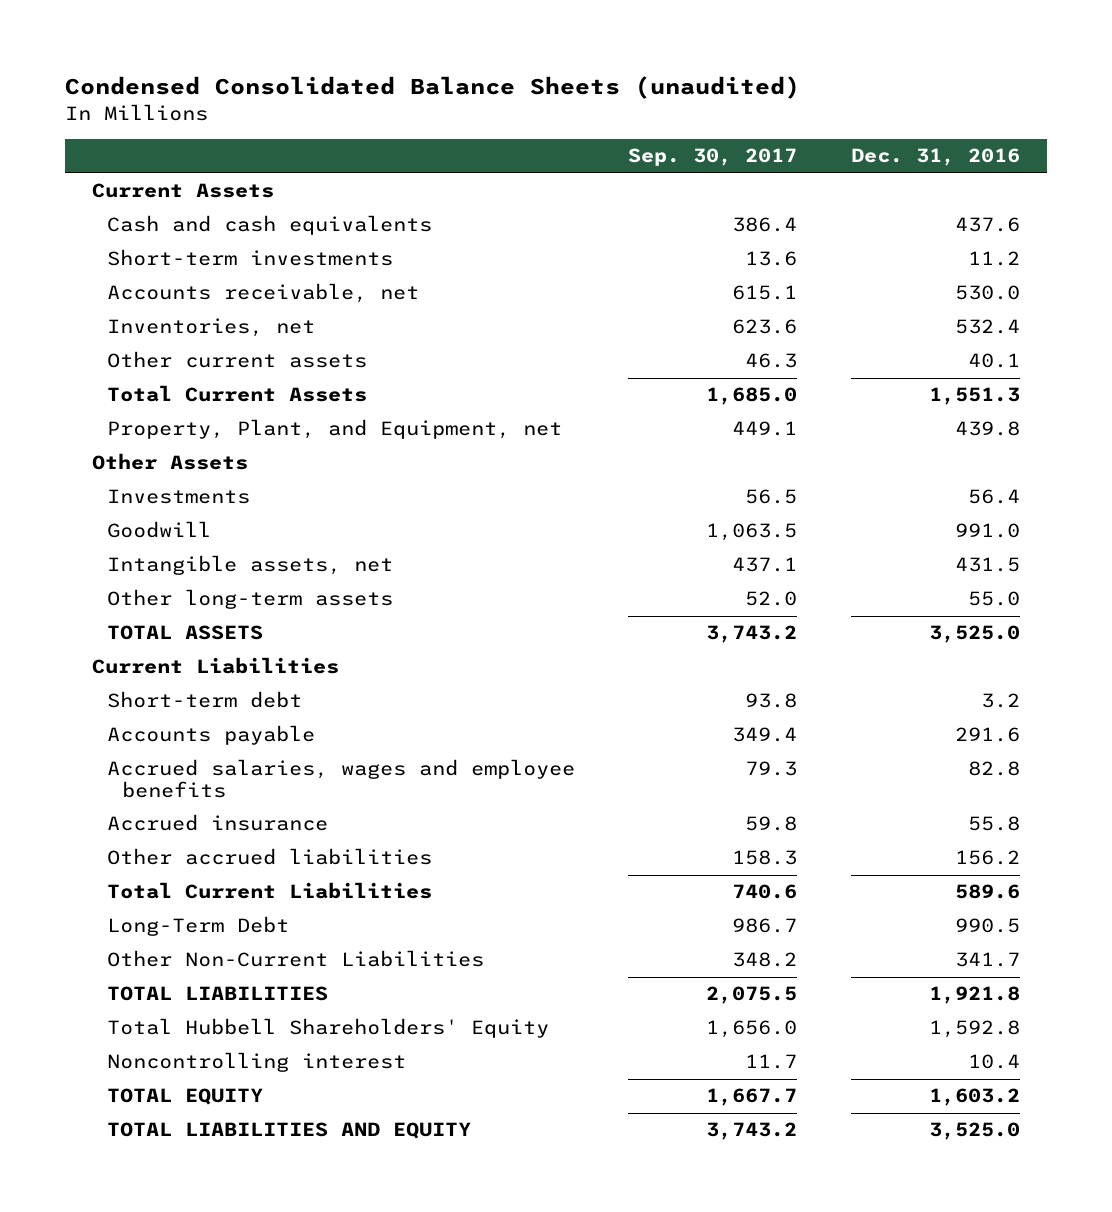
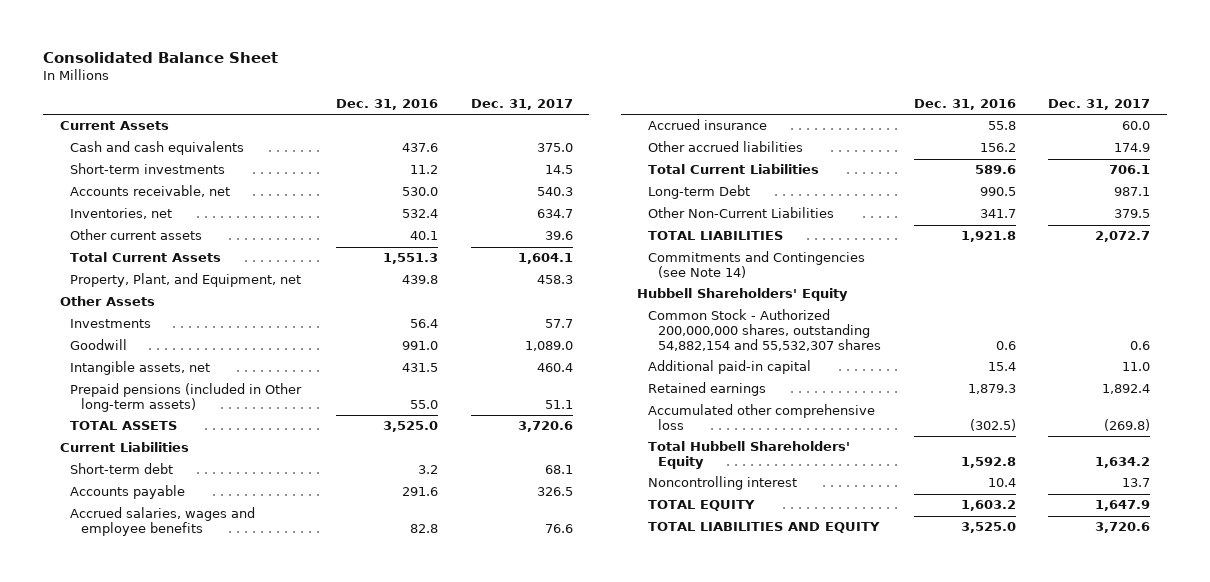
[65,76,801,100] Condensed Consolidated Balance Sheets (unaudited) -> [43,51,279,63] Consolidated Balance Sheet
[628,148,798,167] Sep. 30, 2017 -> none
none -> [470,98,573,110] Dec. 31, 2017
[106,589,393,610] Other long-term assets -> [70,383,303,413] Prepaid pensions (included in Other long-term assets)
[106,916,289,937] Long-Term Debt -> [647,185,750,200] Long-term Debt
none -> [647,251,865,279] Commitments and Contingencies (see Note 14)
none -> [636,288,848,302] Hubbell Shareholders' Equity
none -> [647,309,882,351] Common Stock - Authorized 200,000,000 shares, outstanding 54,882,154 and 55,532,307 shares
none -> [647,360,811,375] Additional paid-in capital
none -> [647,382,766,397] Retained earnings
none -> [647,404,875,431] Accumulated other comprehensive loss

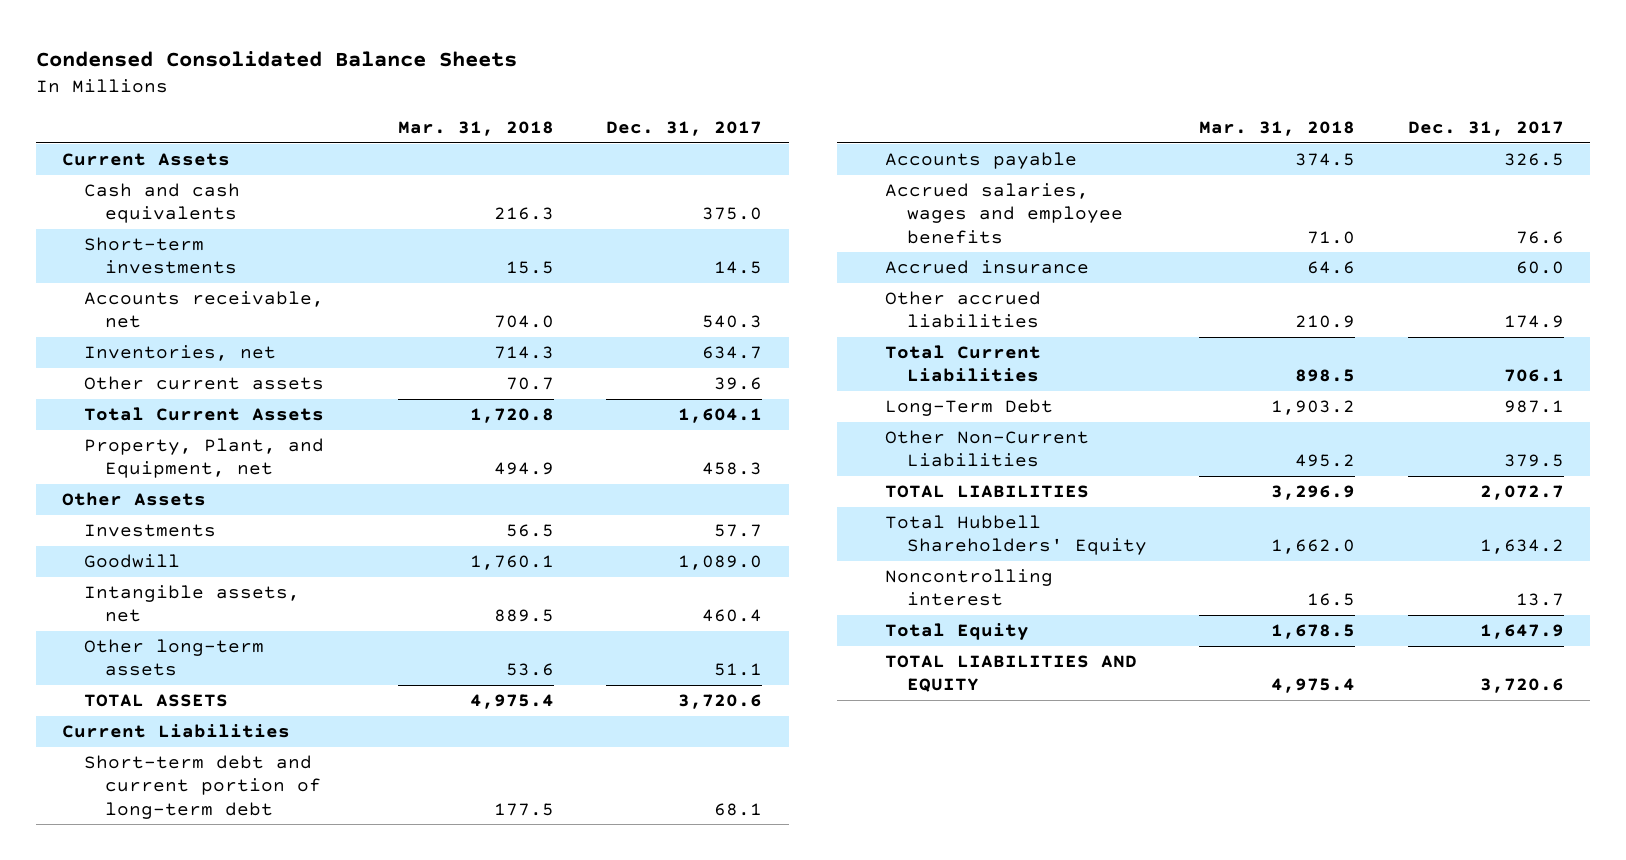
[43,51,279,63] Consolidated Balance Sheet -> [35,51,517,68] Condensed Consolidated Balance Sheets
[336,98,439,110] Dec. 31, 2016 -> none
none -> [397,120,554,136] Mar. 31, 2018
[70,383,303,413] Prepaid pensions (included in Other long-term assets) -> [83,639,264,677] Other long-term assets
[70,463,174,475] Short-term debt -> [83,755,322,819] Short-term debt and current portion of long-term debt
[647,185,750,200] Long-term Debt -> [885,399,1054,417] Long-Term Debt
[647,251,865,279] Commitments and Contingencies (see Note 14) -> none
[636,288,848,302] Hubbell Shareholders' Equity -> none
[647,309,882,351] Common Stock - Authorized 200,000,000 shares, outstanding 54,882,154 and 55,532,307 shares -> none
[647,360,811,375] Additional paid-in capital -> none
[647,382,766,397] Retained earnings -> none
[647,404,875,431] Accumulated other comprehensive loss -> none
[647,500,755,512] TOTAL EQUITY -> [885,623,1030,641] Total Equity

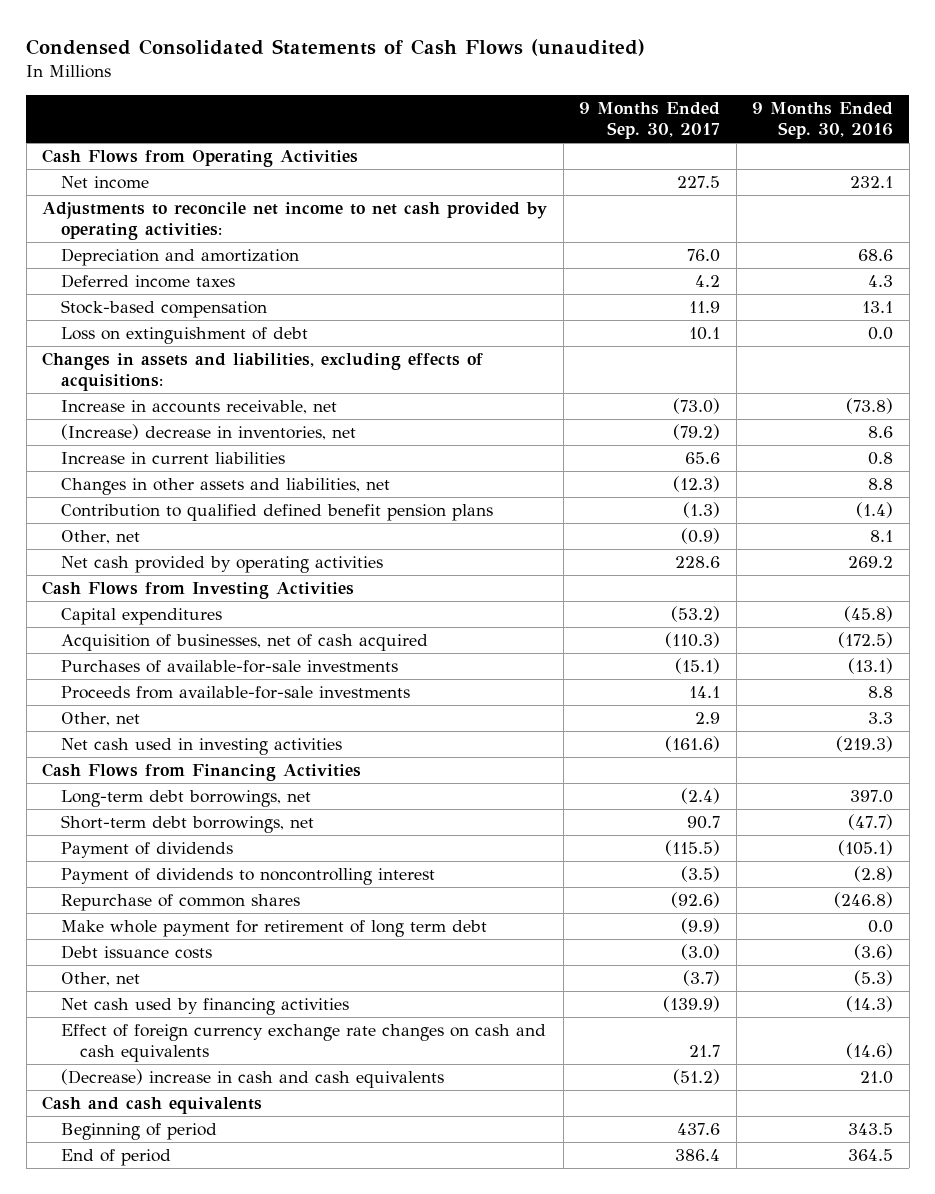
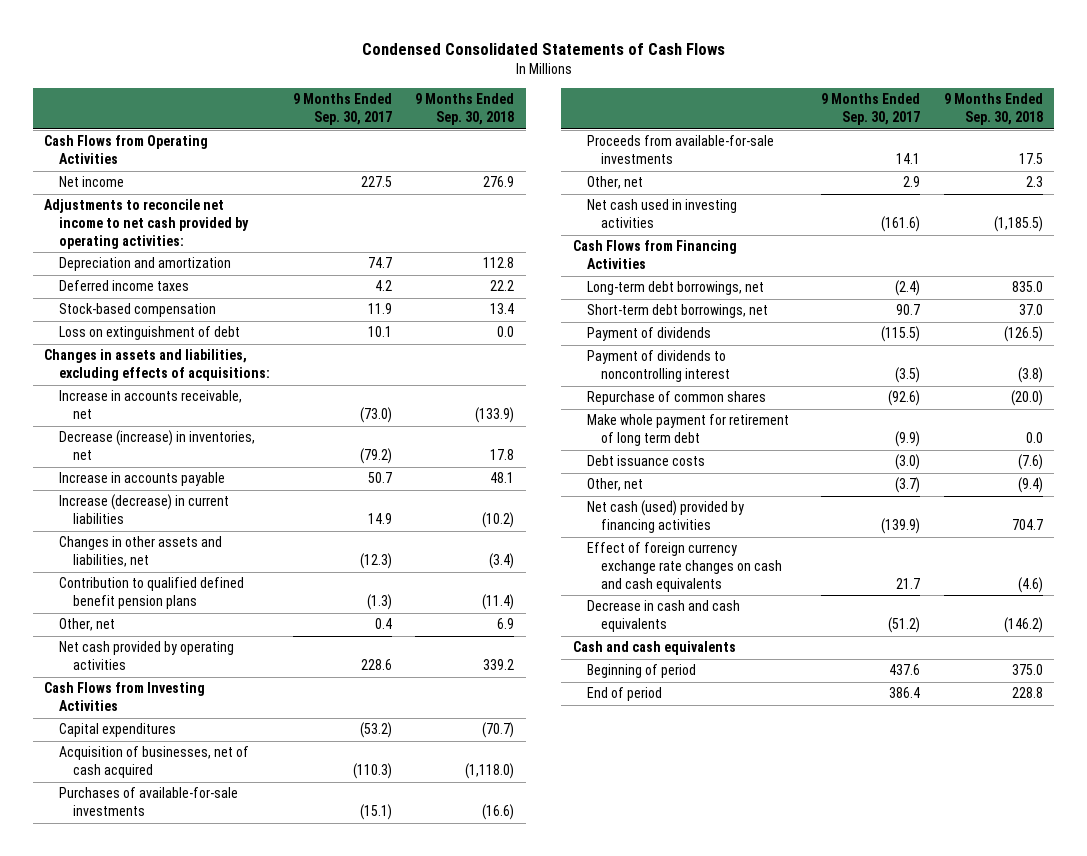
[26,38,646,56] Condensed Consolidated Statements of Cash Flows (unaudited) -> [361,42,725,55] Condensed Consolidated Statements of Cash Flows
[752,102,894,140] 9 Months Ended Sep. 30, 2016 -> none
none -> [415,93,515,126] 9 Months Ended Sep. 30, 2018
[687,248,721,262] 76.0 -> [367,257,392,269] 74.7
[61,423,357,440] (Increase) decrease in inventories, net -> [58,430,255,461] Decrease (increase) in inventories, net
none -> [58,472,225,487] Increase in accounts payable
[61,451,286,464] Increase in current liabilities -> [58,494,229,525] Increase (decrease) in current liabilities
[685,451,721,464] 65.6 -> [367,513,392,525] 14.9
[681,527,721,544] (0.9) -> [374,618,392,630] 0.4
[61,997,350,1015] Net cash used by financing activities -> [587,500,745,534] Net cash (used) provided by financing activities
[61,1068,445,1088] (Decrease) increase in cash and cash equivalents -> [587,600,741,633] Decrease in cash and cash equivalents

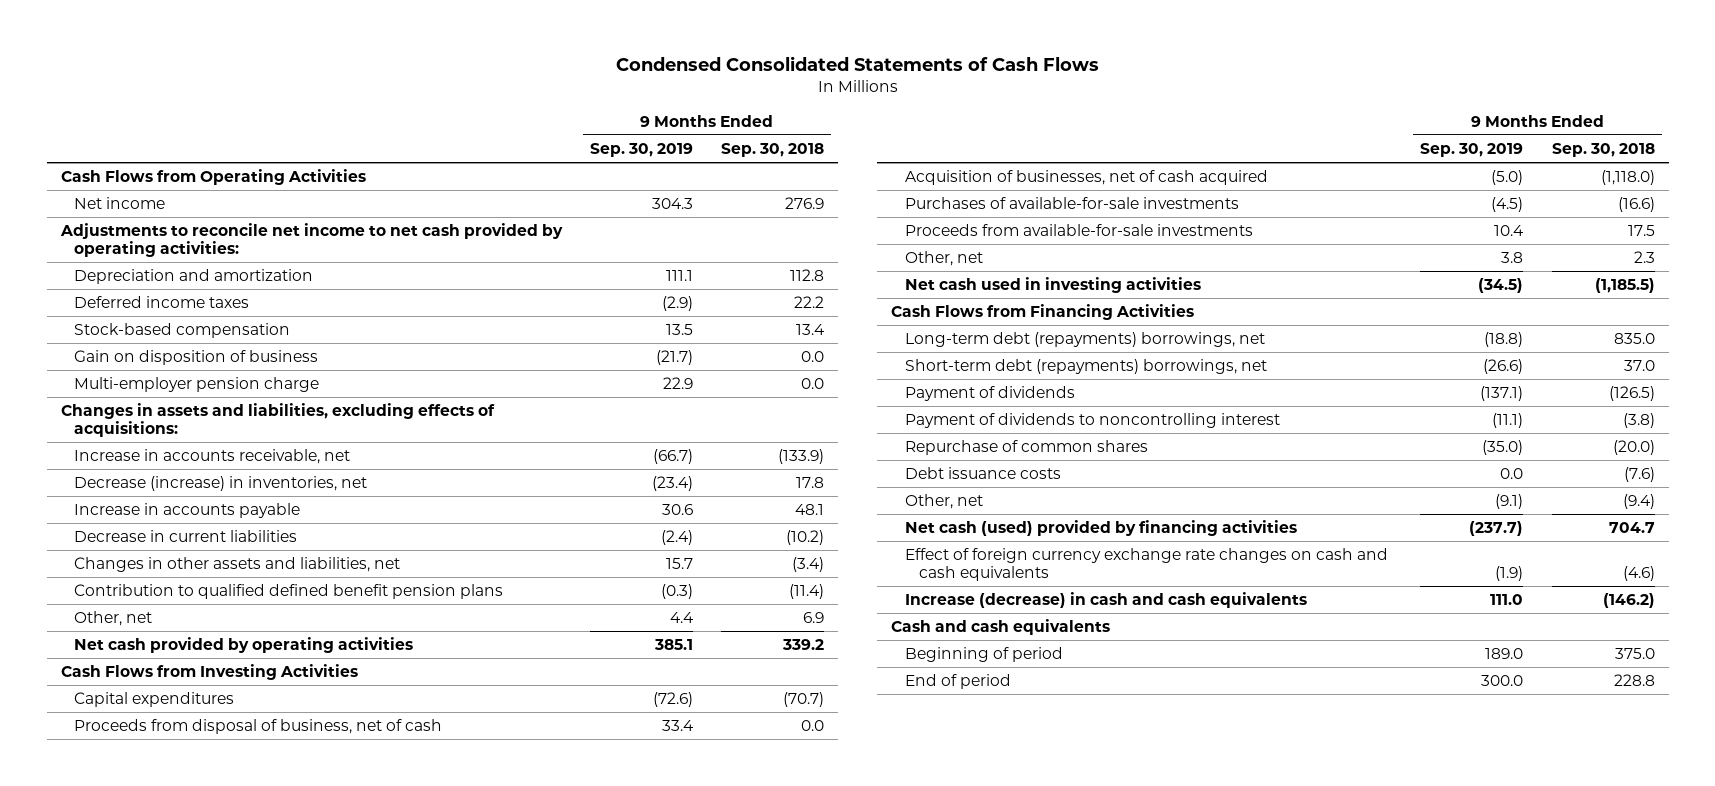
[292,93,392,126] 9 Months Ended Sep. 30, 2017 -> none
none -> [589,142,693,157] Sep. 30, 2019
[58,326,240,341] Loss on extinguishment of debt -> none
none -> [74,350,319,366] Gain on disposition of business
none -> [74,377,320,393] Multi-employer pension charge
[58,494,229,525] Increase (decrease) in current liabilities -> [74,530,298,543] Decrease in current liabilities
none -> [74,719,443,735] Proceeds from disposal of business, net of cash
[587,281,765,296] Long-term debt borrowings, net -> [905,332,1266,348] Long-term debt (repayments) borrowings, net
[587,304,769,319] Short-term debt borrowings, net -> [905,359,1268,375] Short-term debt (repayments) borrowings, net
[587,414,790,447] Make whole payment for retirement of long term debt -> none
[587,600,741,633] Decrease in cash and cash equivalents -> [905,592,1308,609] Increase (decrease) in cash and cash equivalents

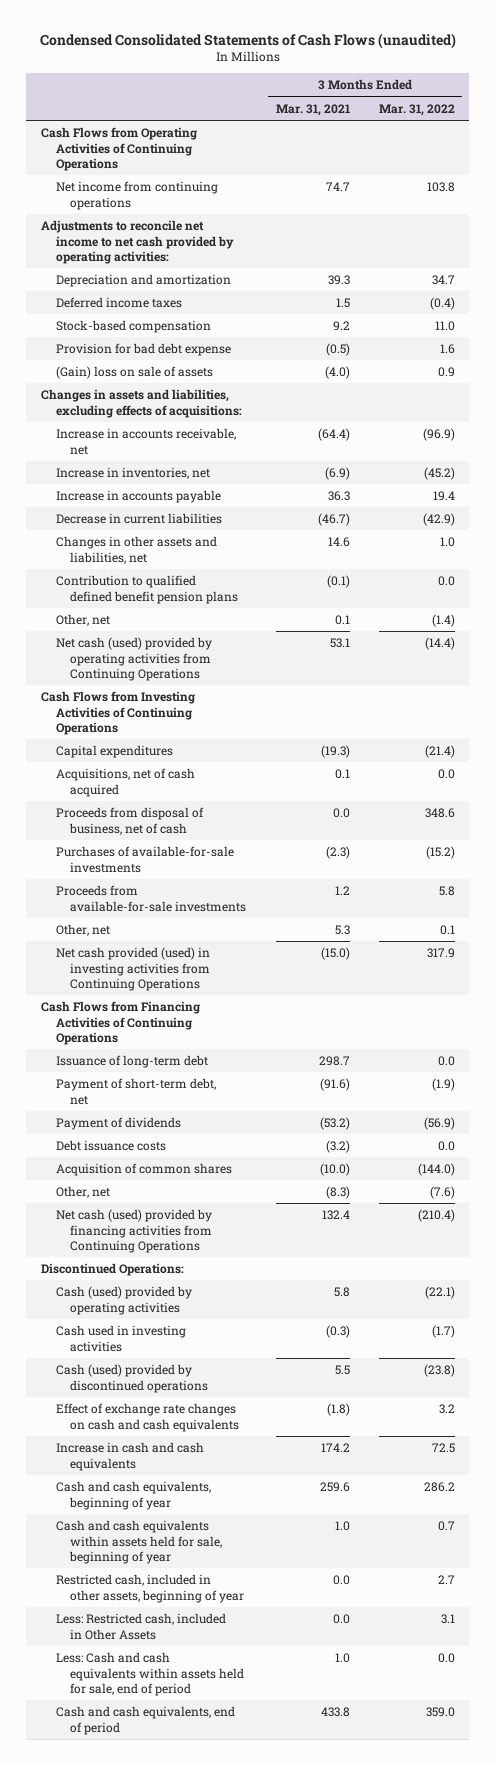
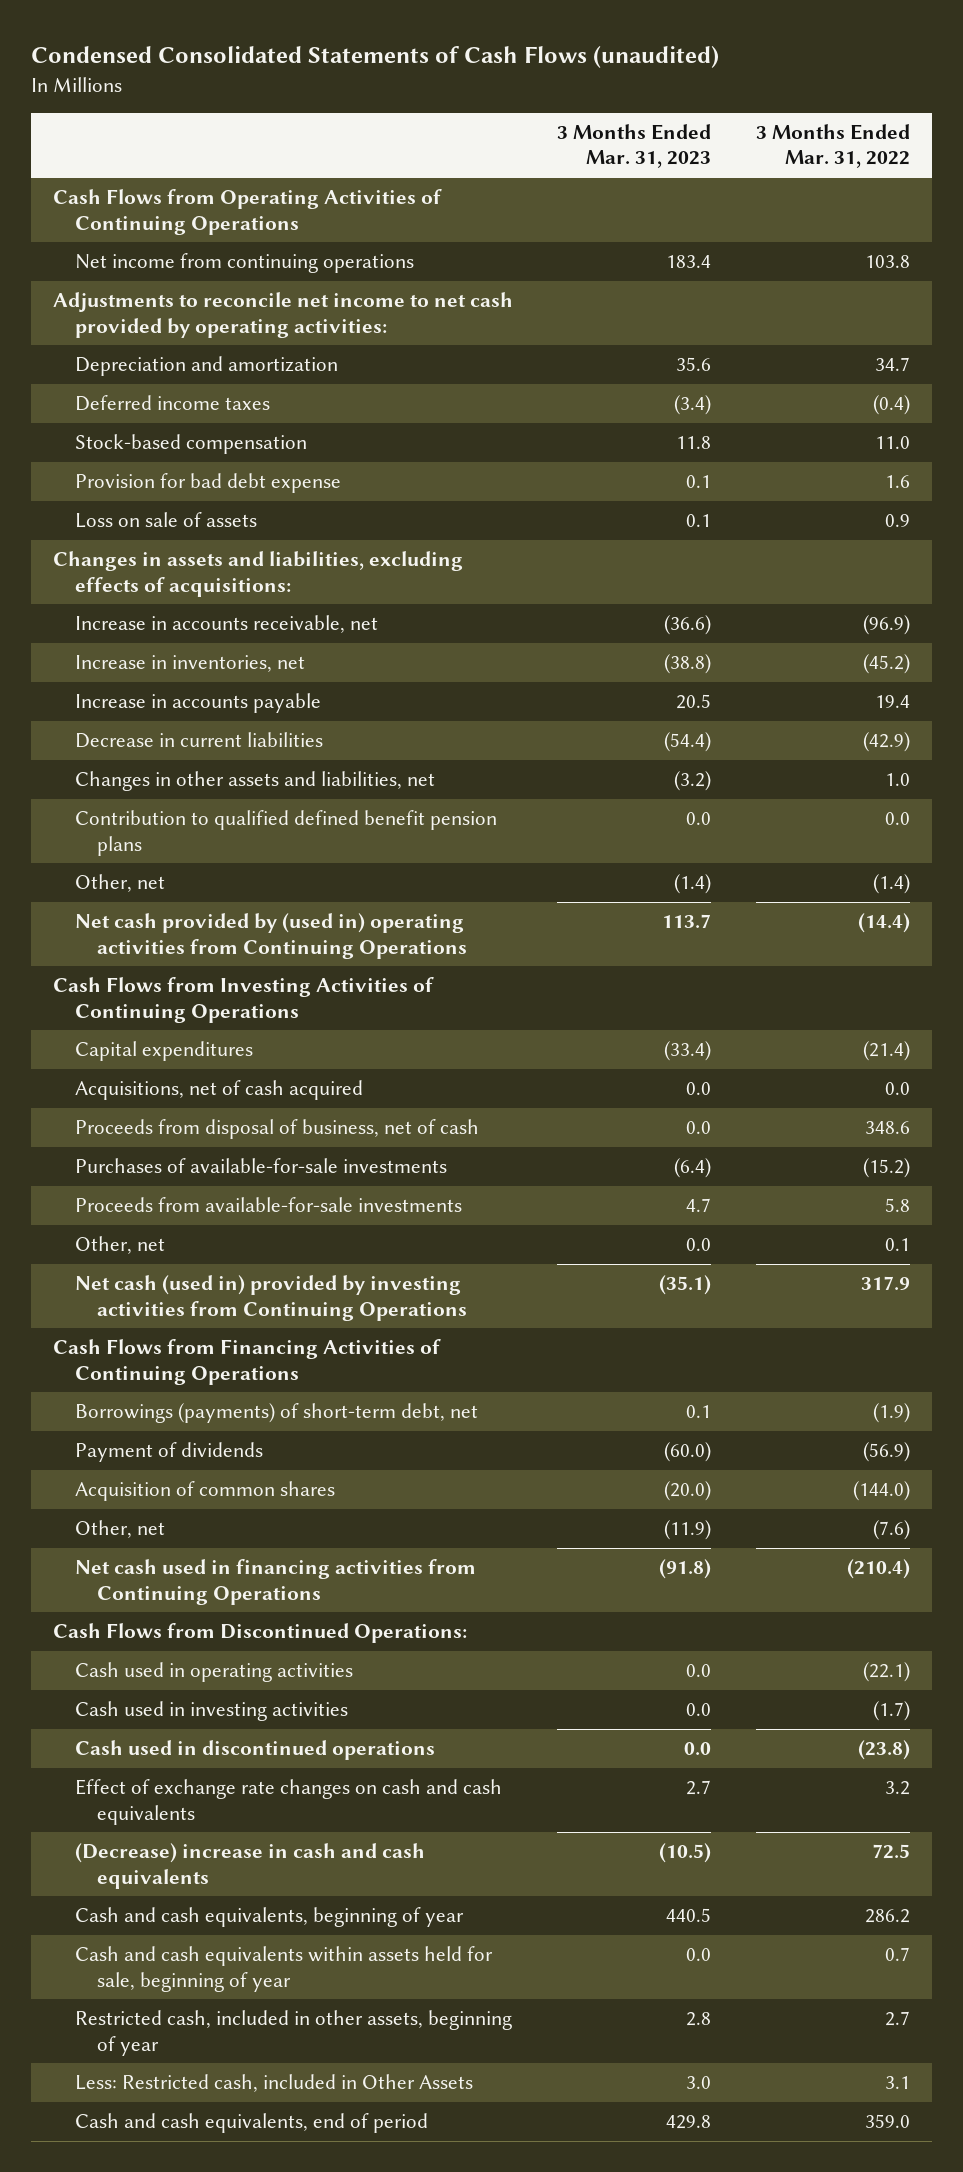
[275,103,350,116] Mar. 31, 2021 -> none
none -> [557,123,712,169] 3 Months Ended Mar. 31, 2023
[55,366,213,380] (Gain) loss on sale of assets -> [75,512,258,529] Loss on sale of assets
[55,637,212,681] Net cash (used) provided by operating activities from Continuing Operations -> [75,913,468,959] Net cash provided by (used in) operating activities from Continuing Operations
[55,947,211,991] Net cash provided (used) in investing activities from Continuing Operations -> [75,1275,468,1321] Net cash (used in) provided by investing activities from Continuing Operations
[55,1055,208,1069] Issuance of long-term debt -> none
[55,1078,216,1105] Payment of short-term debt, net -> [75,1403,479,1424] Borrowings (payments) of short-term debt, net
[55,1140,166,1152] Debt issuance costs -> none
[55,1209,213,1253] Net cash (used) provided by financing activities from Continuing Operations -> [75,1559,477,1605] Net cash used in financing activities from Continuing Operations
[40,1263,184,1277] Discontinued Operations: -> [52,1623,467,1644] Cash Flows from Discontinued Operations:
[55,1286,192,1315] Cash (used) provided by operating activities -> [75,1662,354,1683] Cash used in operating activities
[55,1364,209,1393] Cash (used) provided by discontinued operations -> [75,1740,436,1761] Cash used in discontinued operations
[55,1442,204,1471] Increase in cash and cash equivalents -> [75,1843,426,1889] (Decrease) increase in cash and cash equivalents
[55,1652,245,1696] Less: Cash and cash equivalents within assets held for sale, end of period -> none

